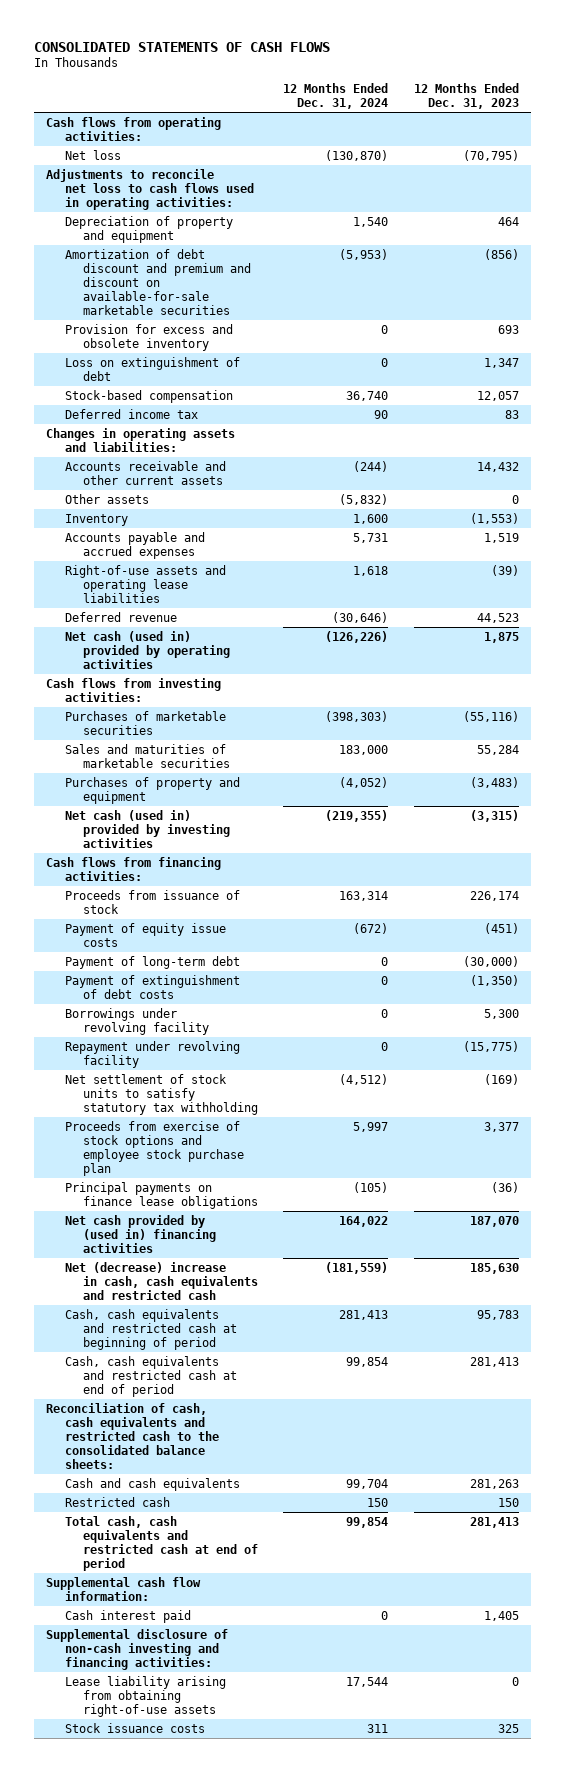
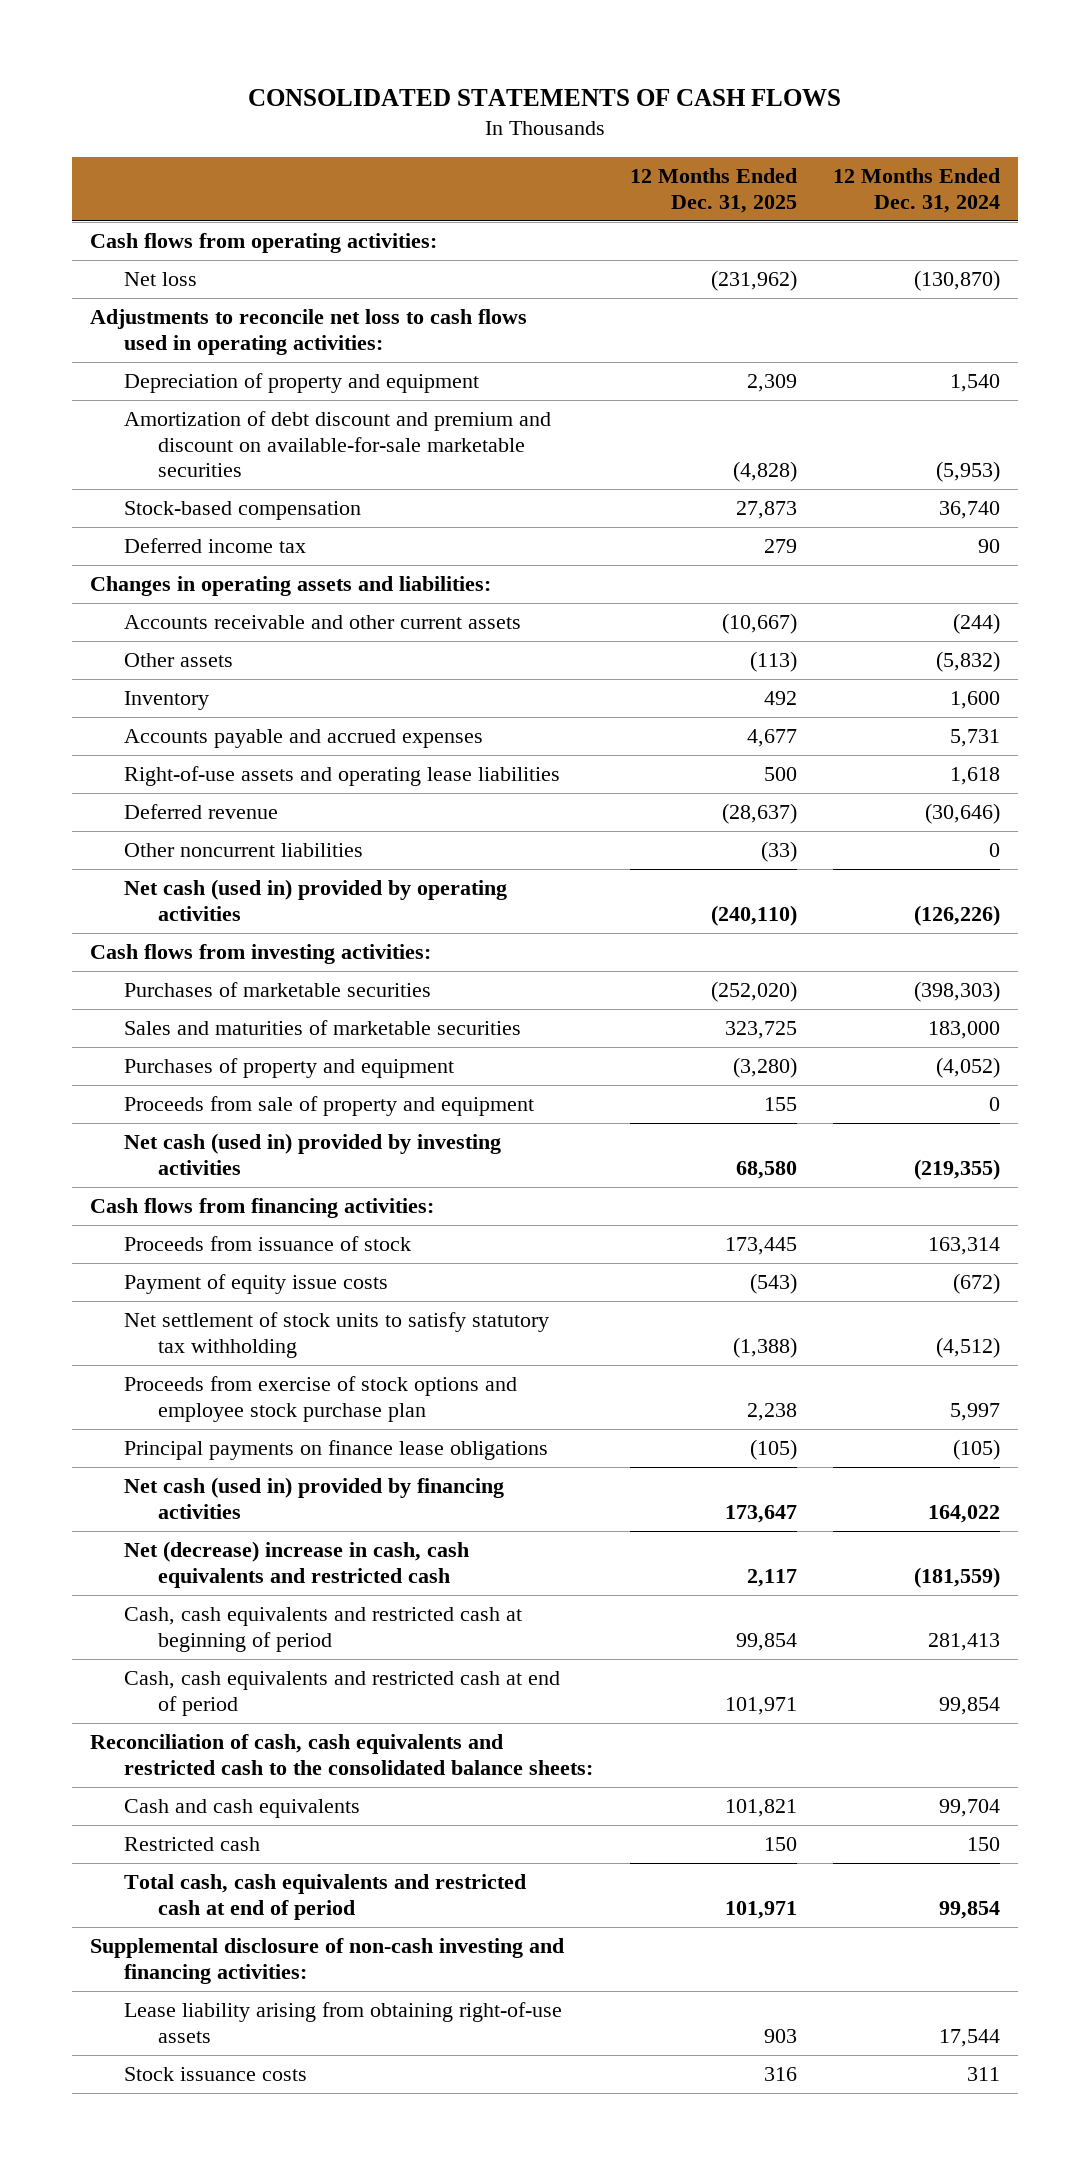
[413,82,519,109] 12 Months Ended Dec. 31, 2023 -> none
none -> [629,168,797,213] 12 Months Ended Dec. 31, 2025
[64,323,233,351] Provision for excess and obsolete inventory -> none
[64,356,240,381] Loss on extinguishment of debt -> none
none -> [124,843,364,858] Other noncurrent liabilities
none -> [124,1096,535,1117] Proceeds from sale of property and equipment
[64,955,240,969] Payment of long-term debt -> none
[64,974,240,999] Payment of extinguishment of debt costs -> none
[64,1007,210,1035] Borrowings under revolving facility -> none
[64,1040,240,1068] Repayment under revolving facility -> none
[64,1214,217,1253] Net cash provided by (used in) financing activities -> [124,1477,505,1519] Net cash (used in) provided by financing activities
[46,1576,202,1601] Supplemental cash flow information: -> none
[64,1609,191,1623] Cash interest paid -> none

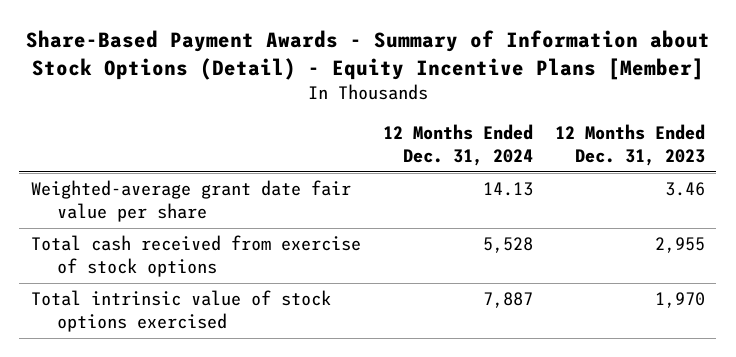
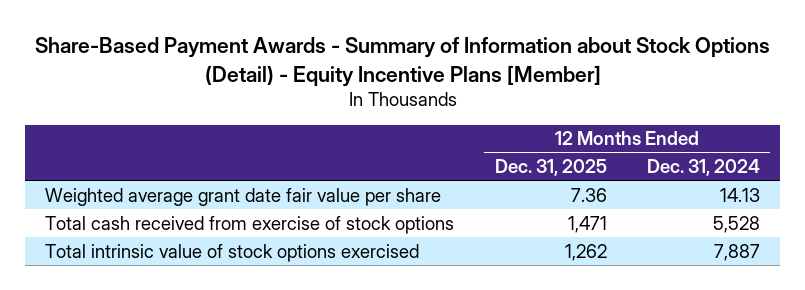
[555,124,706,167] 12 Months Ended Dec. 31, 2023 -> none
none -> [494,158,607,176] Dec. 31, 2025
[30,180,351,222] Weighted-average grant date fair value per share -> [44,187,441,206] Weighted average grant date fair value per share

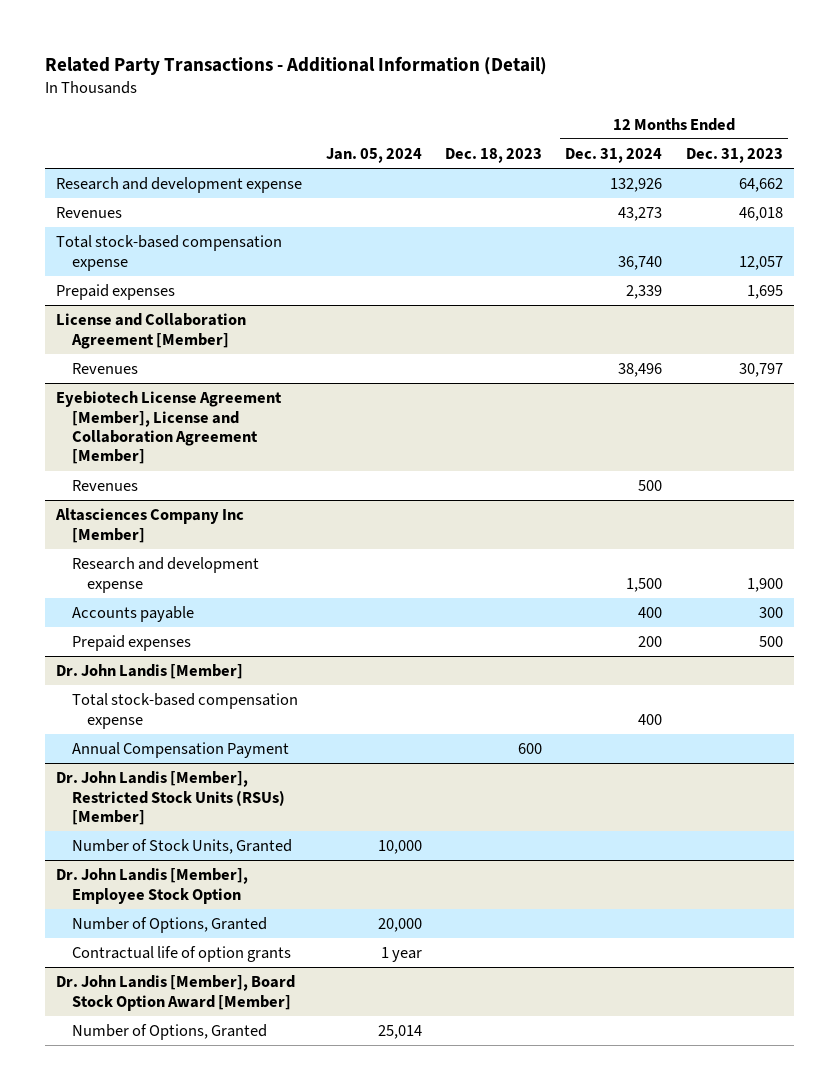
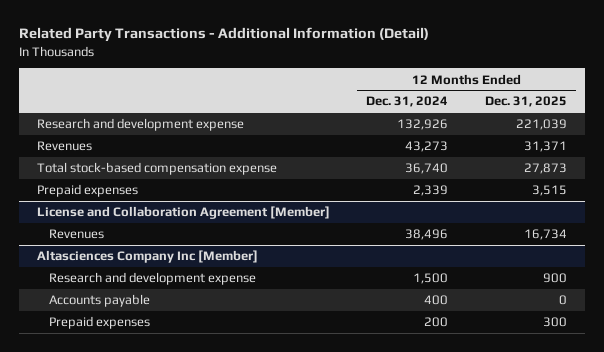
[325,148,422,164] Jan. 05, 2024 -> none
[445,148,543,164] Dec. 18, 2023 -> none
[685,148,783,164] Dec. 31, 2023 -> none
none -> [484,96,567,108] Dec. 31, 2025
[56,391,283,465] Eyebiotech License Agreement [Member], License and Collaboration Agreement [Member] -> none
[71,480,138,492] Revenues -> none
[56,664,244,680] Dr. John Landis [Member] -> none
[71,693,298,729] Total stock-based compensation expense -> none
[71,742,289,759] Annual Compensation Payment -> none
[56,771,285,825] Dr. John Landis [Member], Restricted Stock Units (RSUs) [Member] -> none
[71,839,292,855] Number of Stock Units, Granted -> none
[56,868,249,904] Dr. John Landis [Member], Employee Stock Option -> none
[71,917,267,934] Number of Options, Granted -> none
[71,946,291,963] Contractual life of option grants -> none
[56,975,296,1011] Dr. John Landis [Member], Board Stock Option Award [Member] -> none
[71,1024,267,1041] Number of Options, Granted -> none

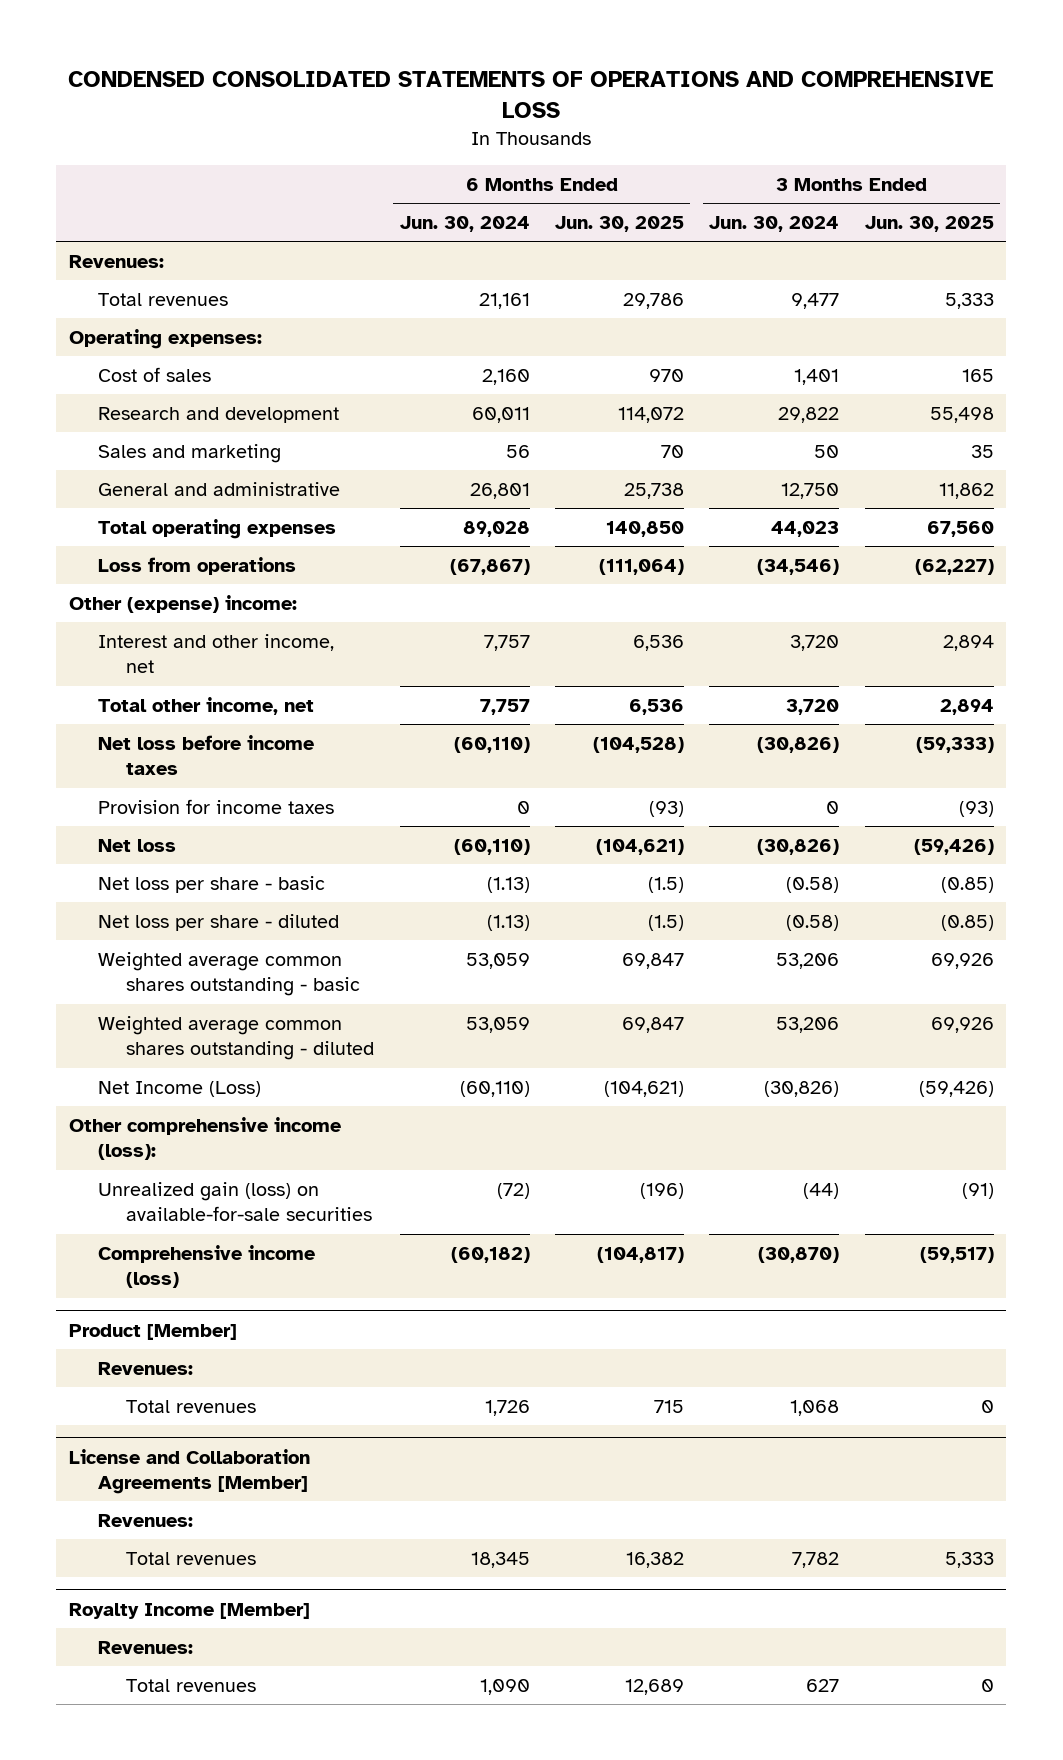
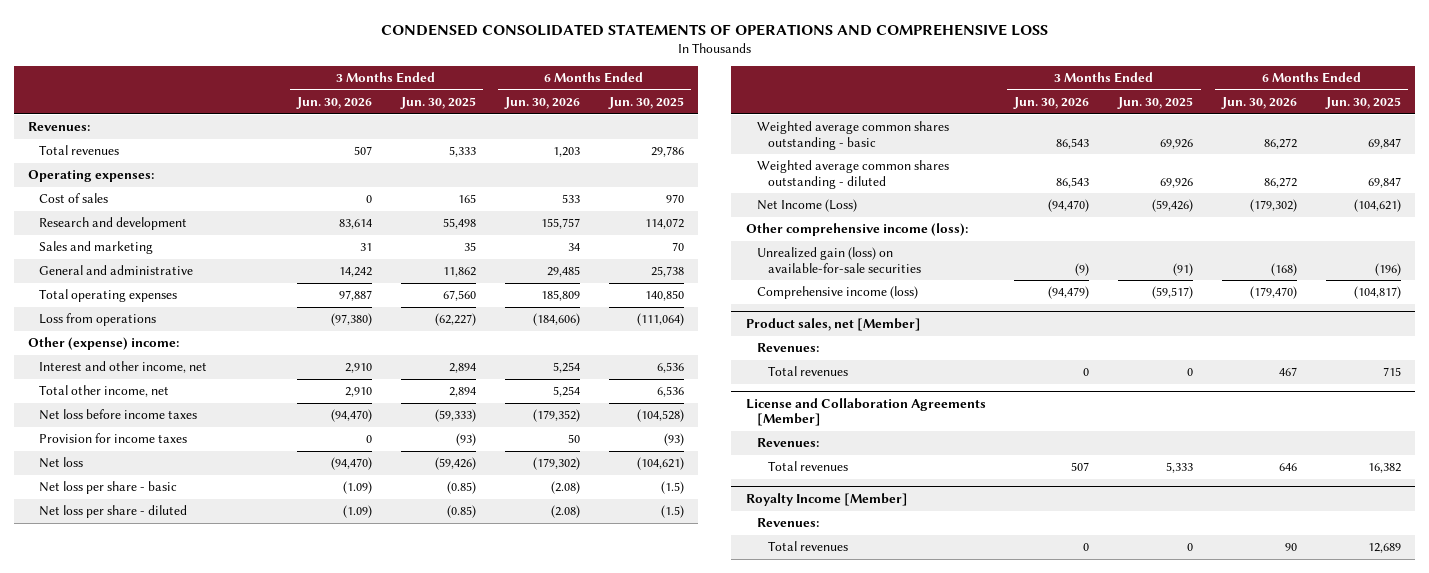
[399,216,530,233] Jun. 30, 2024 -> none
[709,216,840,233] Jun. 30, 2024 -> none
none -> [296,97,373,110] Jun. 30, 2026
none -> [503,97,580,110] Jun. 30, 2026
[68,1323,237,1340] Product [Member] -> [745,317,921,331] Product sales, net [Member]

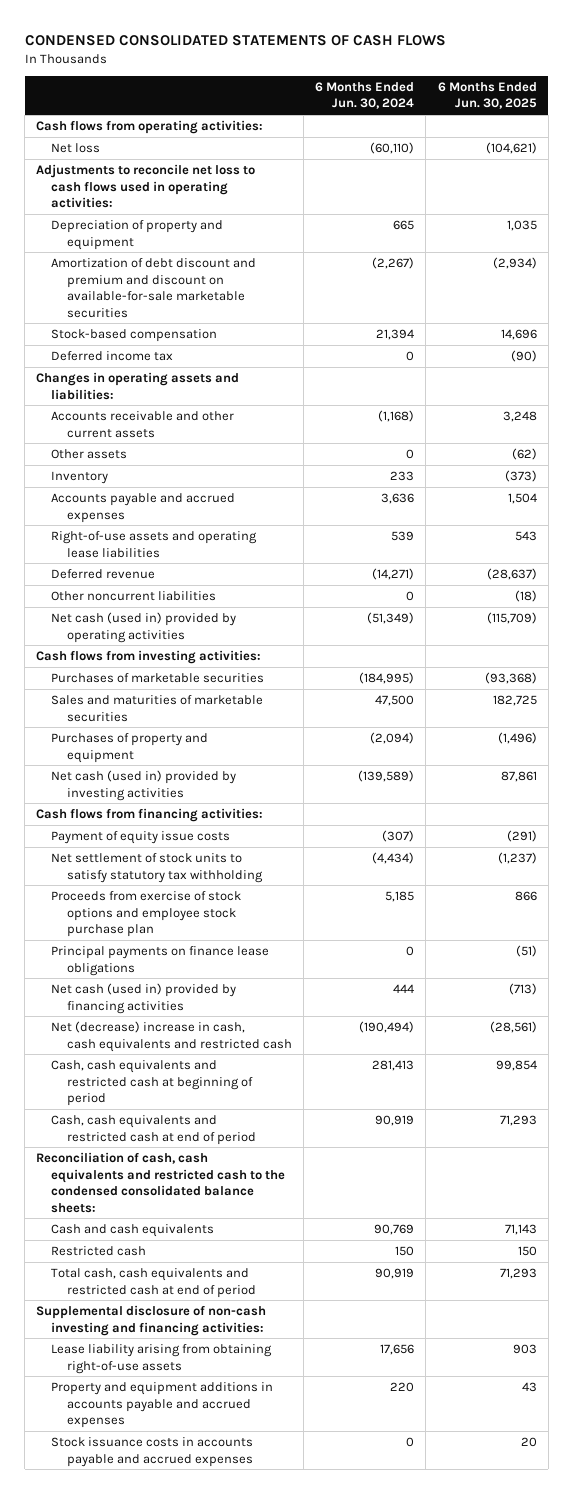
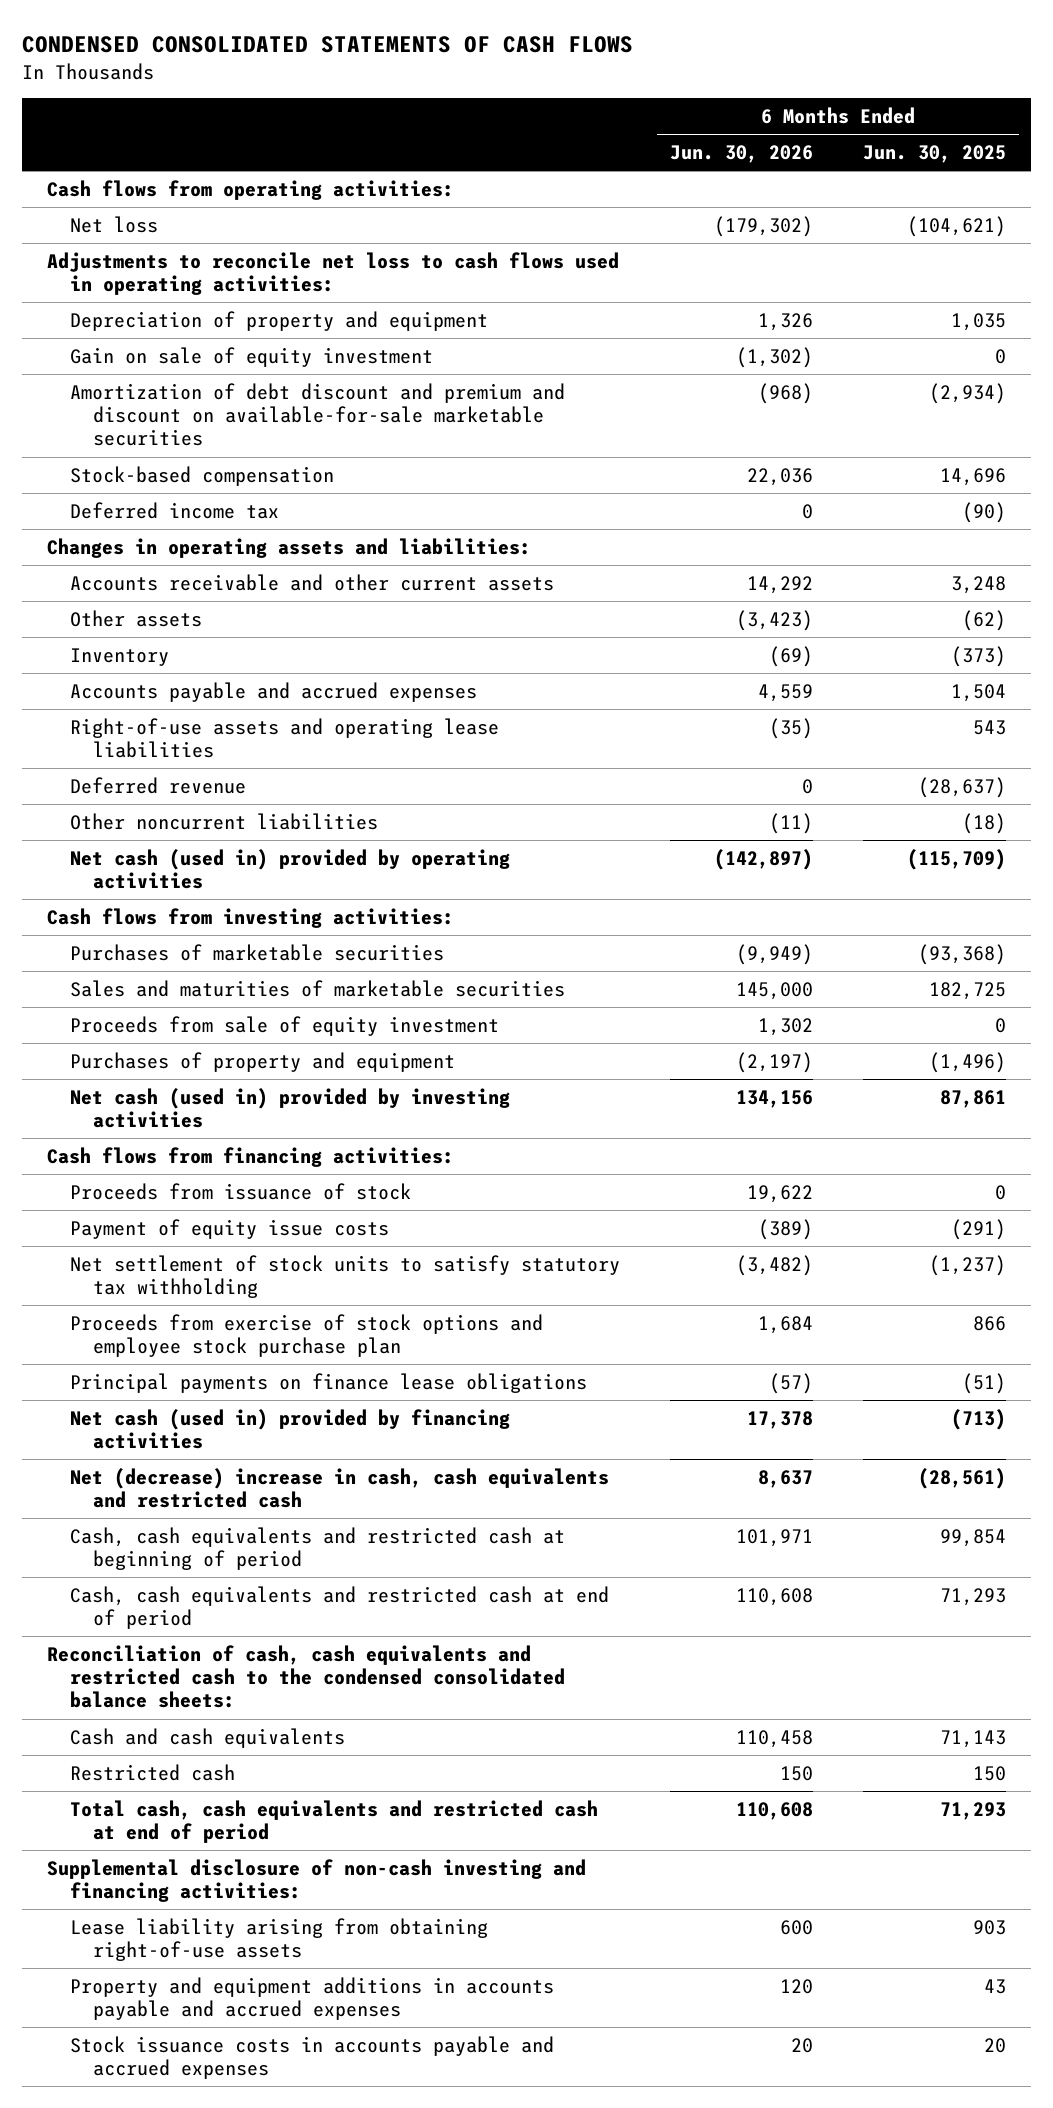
[315,81,415,110] 6 Months Ended Jun. 30, 2024 -> none
none -> [669,145,813,164] Jun. 30, 2026
none -> [69,346,433,367] Gain on sale of equity investment
none -> [69,1015,499,1036] Proceeds from sale of equity investment
none -> [69,1182,411,1200] Proceeds from issuance of stock

